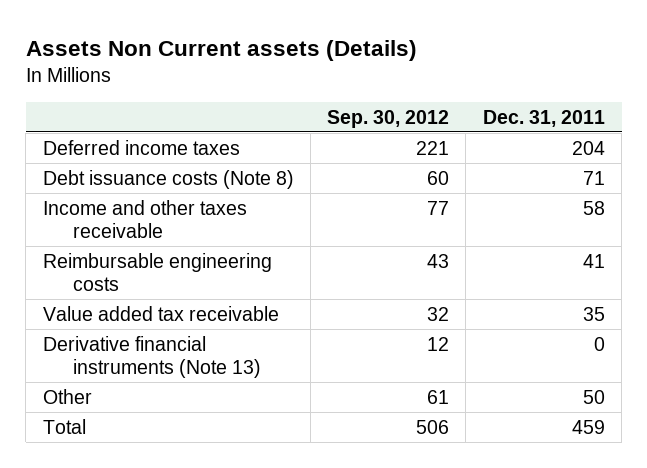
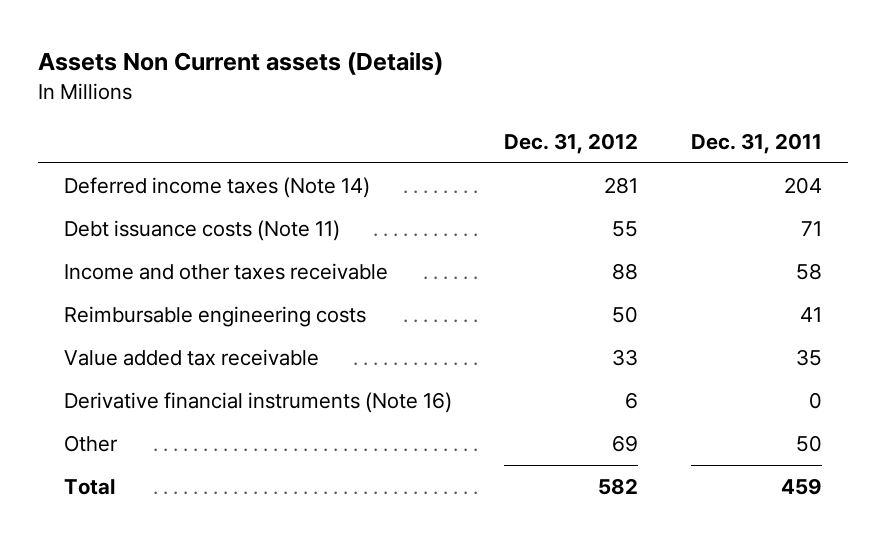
[327,109,450,128] Sep. 30, 2012 -> none
none -> [504,132,639,154] Dec. 31, 2012
[42,139,240,155] Deferred income taxes -> [63,177,370,199] Deferred income taxes (Note 14)
[42,169,294,189] Debt issuance costs (Note 8) -> [63,220,340,242] Debt issuance costs (Note 11)
[42,335,261,379] Derivative financial instruments (Note 13) -> [63,392,452,414] Derivative financial instruments (Note 16)

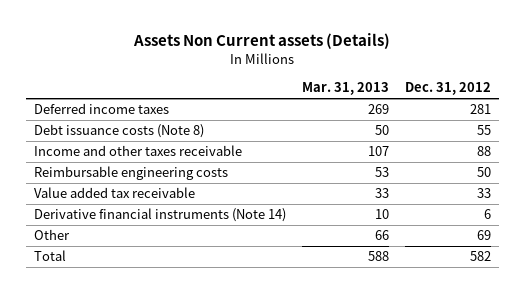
[690,132,822,154] Dec. 31, 2011 -> none
none -> [301,82,389,96] Mar. 31, 2013
[63,177,370,199] Deferred income taxes (Note 14) -> [33,103,169,115] Deferred income taxes
[63,220,340,242] Debt issuance costs (Note 11) -> [33,124,204,139] Debt issuance costs (Note 8)
[63,392,452,414] Derivative financial instruments (Note 16) -> [33,208,286,223] Derivative financial instruments (Note 14)

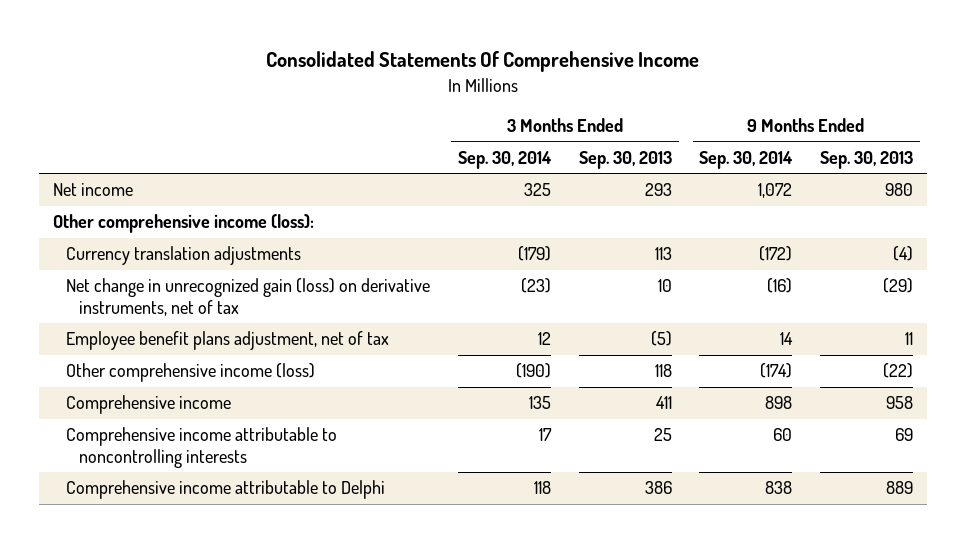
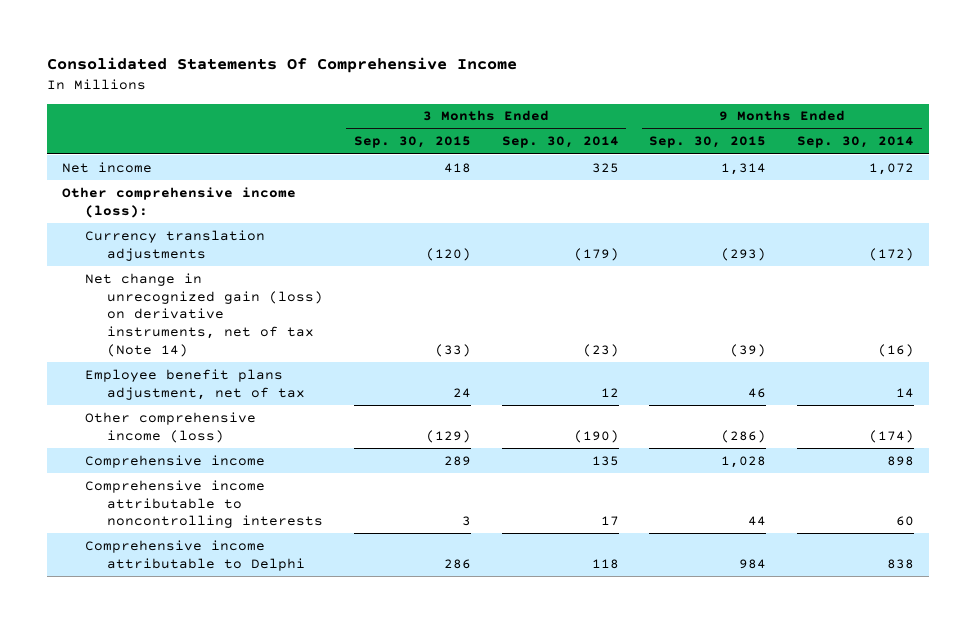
[578,150,672,169] Sep. 30, 2013 -> none
[820,150,914,169] Sep. 30, 2013 -> none
none -> [354,136,472,149] Sep. 30, 2015
none -> [649,136,767,149] Sep. 30, 2015
[66,278,431,316] Net change in unrecognized gain (loss) on derivative instruments, net of tax -> [84,272,324,357] Net change in unrecognized gain (loss) on derivative instruments, net of tax (Note 14)

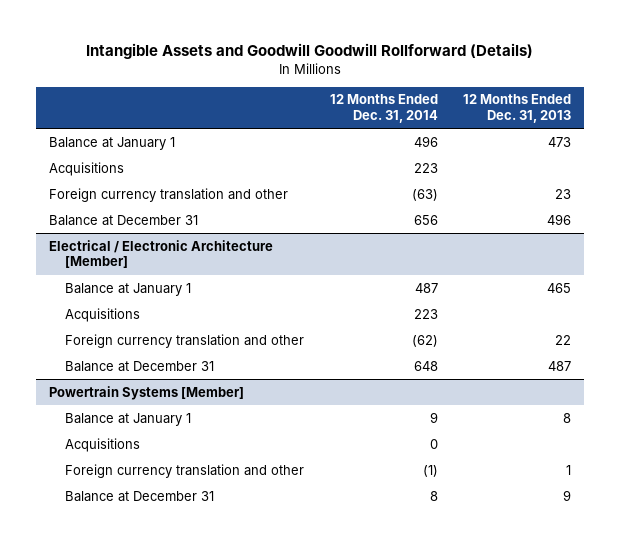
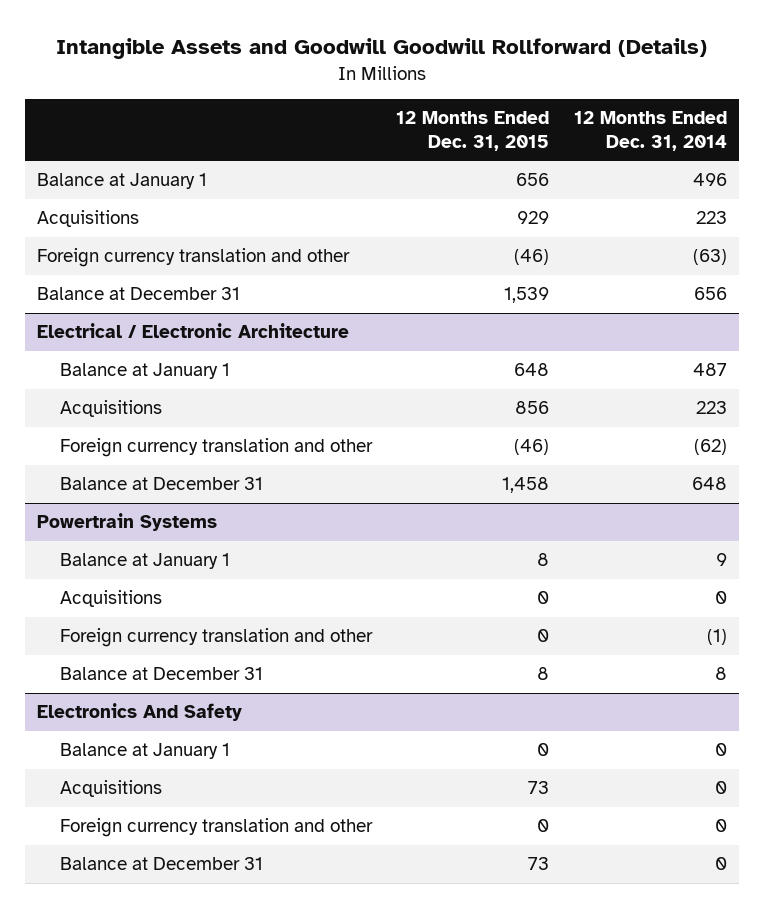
[463,94,572,123] 12 Months Ended Dec. 31, 2013 -> none
none -> [396,110,550,151] 12 Months Ended Dec. 31, 2015
[49,239,274,269] Electrical / Electronic Architecture [Member] -> [37,323,350,339] Electrical / Electronic Architecture
[49,385,245,400] Powertrain Systems [Member] -> [37,513,218,532] Powertrain Systems
none -> [37,703,243,722] Electronics And Safety
none -> [59,743,230,760] Balance at January 1
none -> [59,780,162,798] Acquisitions
none -> [59,818,373,838] Foreign currency translation and other
none -> [59,857,263,871] Balance at December 31

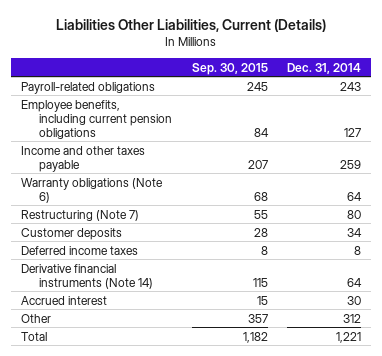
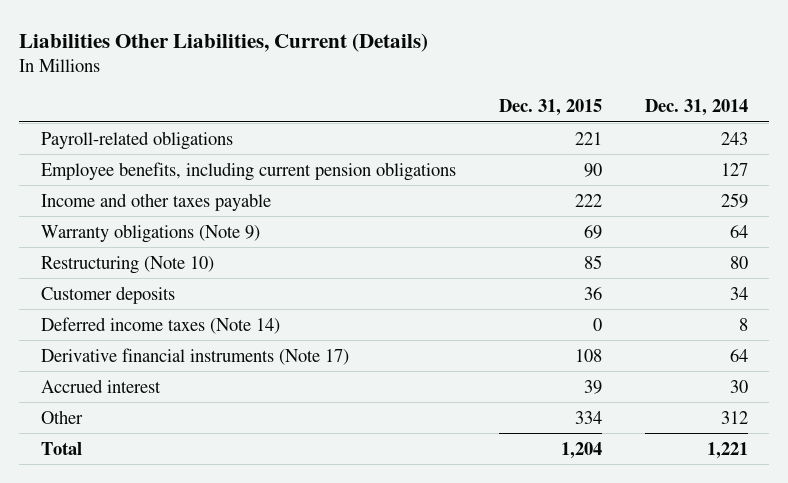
[191,62,268,75] Sep. 30, 2015 -> none
none -> [498,99,602,117] Dec. 31, 2015
[20,177,163,203] Warranty obligations (Note 6) -> [40,223,260,243] Warranty obligations (Note 9)
[20,209,139,221] Restructuring (Note 7) -> [40,255,214,274] Restructuring (Note 10)
[20,245,138,255] Deferred income taxes -> [40,316,280,334] Deferred income taxes (Note 14)
[20,263,154,289] Derivative financial instruments (Note 14) -> [40,347,349,365] Derivative financial instruments (Note 17)

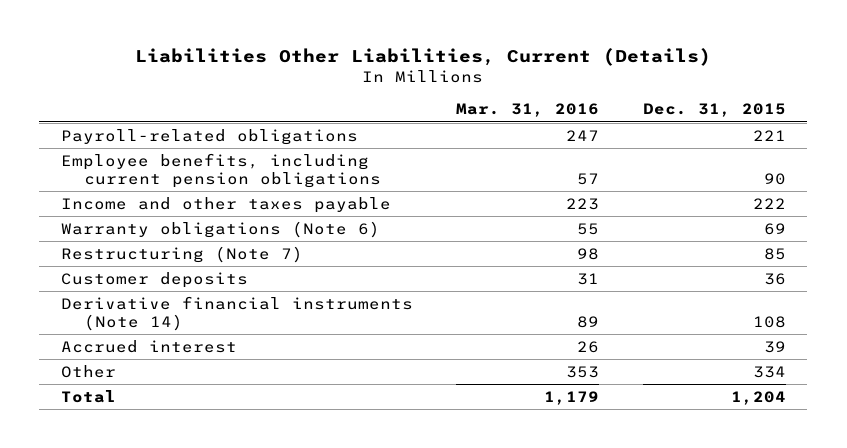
[644,99,748,117] Dec. 31, 2014 -> none
none -> [456,103,600,118] Mar. 31, 2016
[40,223,260,243] Warranty obligations (Note 9) -> [60,220,380,238] Warranty obligations (Note 6)
[40,255,214,274] Restructuring (Note 10) -> [60,245,303,263] Restructuring (Note 7)
[40,316,280,334] Deferred income taxes (Note 14) -> none
[40,347,349,365] Derivative financial instruments (Note 17) -> [60,295,413,332] Derivative financial instruments (Note 14)

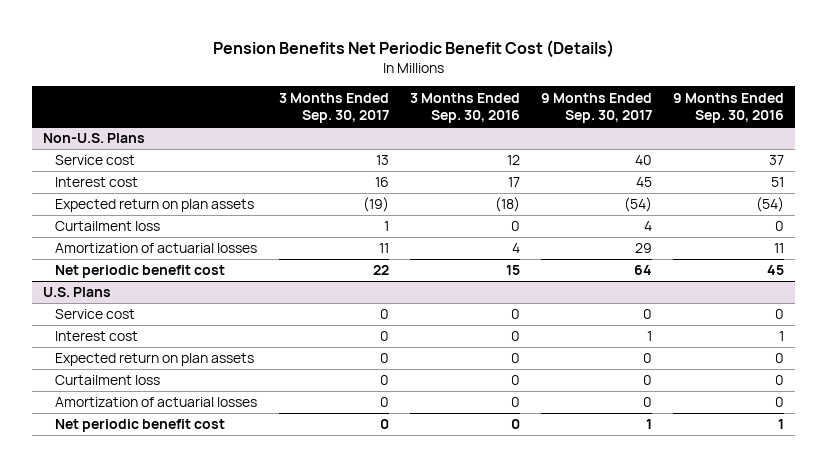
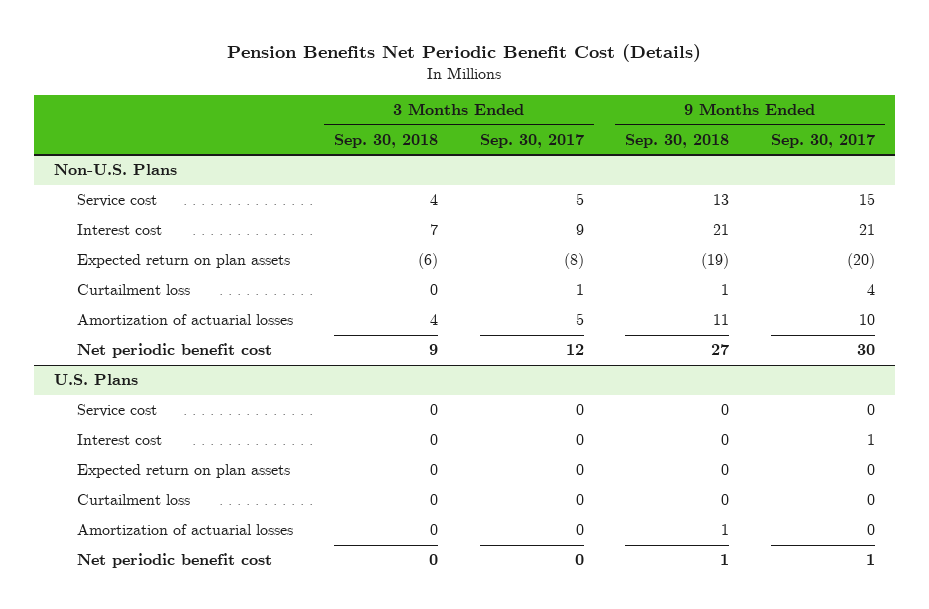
[409,92,520,124] 3 Months Ended Sep. 30, 2016 -> none
[673,92,785,124] 9 Months Ended Sep. 30, 2016 -> none
none -> [334,133,439,148] Sep. 30, 2018
none -> [625,133,730,148] Sep. 30, 2018
[375,155,389,166] 13 -> [575,193,584,206] 5
[634,155,652,166] 40 -> [858,193,875,206] 15
[374,177,389,188] 16 -> [575,224,584,236] 9
[635,177,652,188] 45 -> [858,224,875,236] 21
[362,197,389,213] (19) -> [563,253,584,270] (8)
[623,197,652,213] (54) -> [846,253,875,270] (20)
[378,243,389,254] 11 -> [575,313,584,326] 5
[634,243,652,254] 29 -> [858,314,875,326] 10
[372,265,389,276] 22 -> [565,344,584,356] 12
[633,265,652,276] 64 -> [856,344,875,356] 30

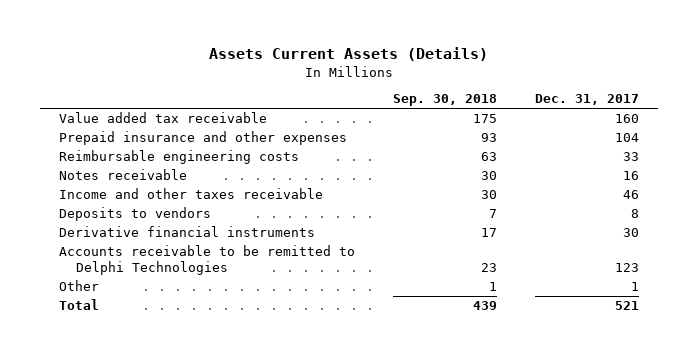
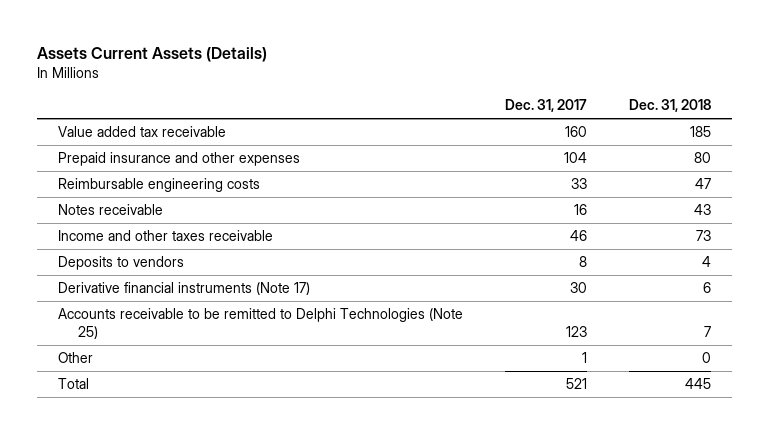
[392,94,497,107] Sep. 30, 2018 -> none
none -> [628,99,711,113] Dec. 31, 2018
[58,226,315,238] Derivative financial instruments -> [58,282,311,296] Derivative financial instruments (Note 17)
[58,245,355,275] Accounts receivable to be remitted to Delphi Technologies -> [58,308,464,340] Accounts receivable to be remitted to Delphi Technologies (Note 25)

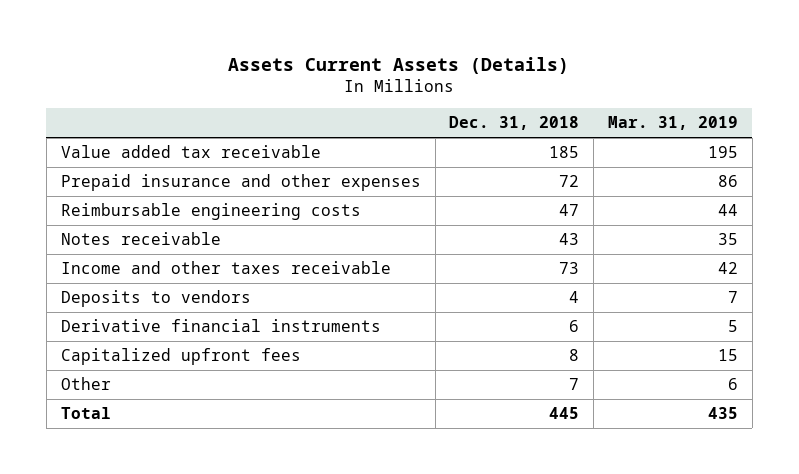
[504,99,587,113] Dec. 31, 2017 -> none
none -> [608,116,739,131] Mar. 31, 2019
[693,152,711,164] 80 -> [559,175,580,188] 72
[58,308,464,340] Accounts receivable to be remitted to Delphi Technologies (Note 25) -> none
[58,282,311,296] Derivative financial instruments (Note 17) -> [60,319,381,333] Derivative financial instruments
none -> [60,348,301,366] Capitalized upfront fees
[701,352,711,364] 0 -> [569,378,580,391] 7

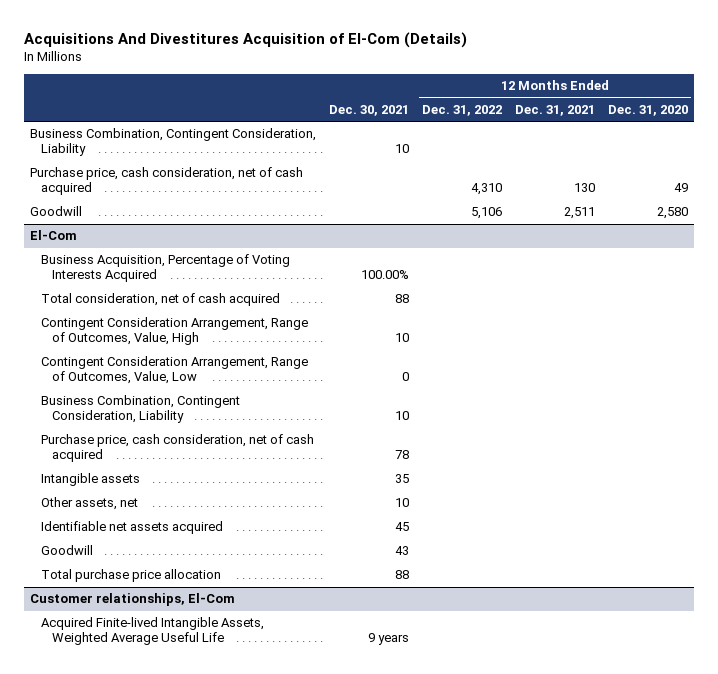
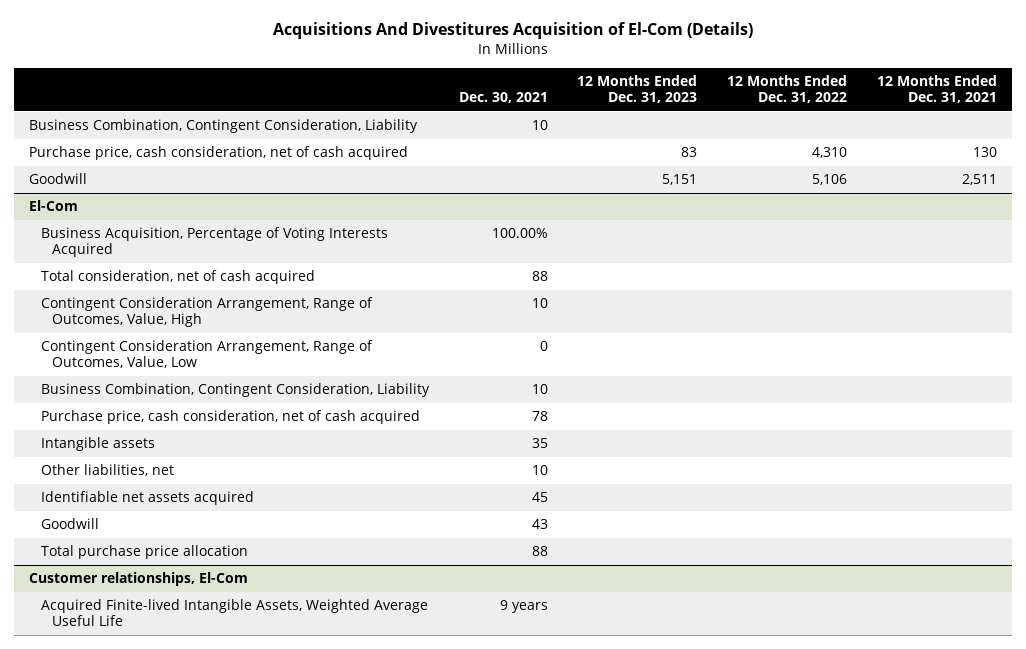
[608,104,689,116] Dec. 31, 2020 -> none
none -> [577,74,698,104] 12 Months Ended Dec. 31, 2023
[41,497,139,511] Other assets, net -> [40,464,174,477] Other liabilities, net

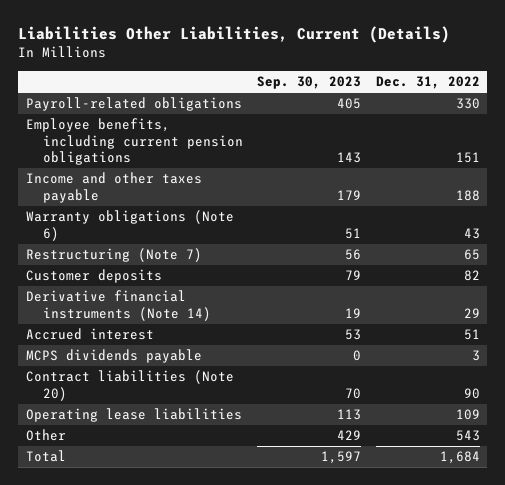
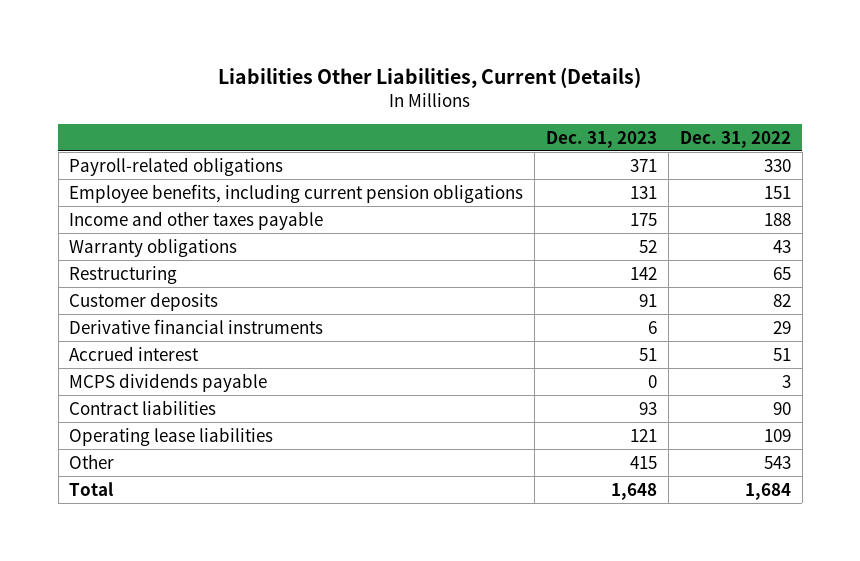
[257,76,362,90] Sep. 30, 2023 -> none
none -> [546,130,658,148] Dec. 31, 2023
[25,210,234,241] Warranty obligations (Note 6) -> [69,237,238,257] Warranty obligations
[25,248,202,263] Restructuring (Note 7) -> [69,265,178,284] Restructuring
[25,290,212,321] Derivative financial instruments (Note 14) -> [69,318,324,334] Derivative financial instruments
[25,370,234,401] Contract liabilities (Note 20) -> [69,399,217,415] Contract liabilities

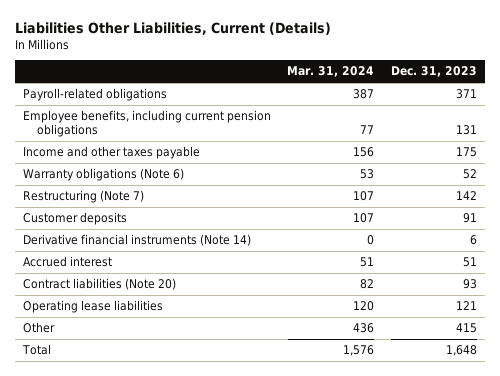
[679,130,791,148] Dec. 31, 2022 -> none
none -> [287,66,375,78] Mar. 31, 2024
[69,237,238,257] Warranty obligations -> [23,168,185,182] Warranty obligations (Note 6)
[69,265,178,284] Restructuring -> [23,190,145,204] Restructuring (Note 7)
[69,318,324,334] Derivative financial instruments -> [23,234,252,247] Derivative financial instruments (Note 14)
[69,372,268,392] MCPS dividends payable -> none
[69,399,217,415] Contract liabilities -> [23,278,177,291] Contract liabilities (Note 20)

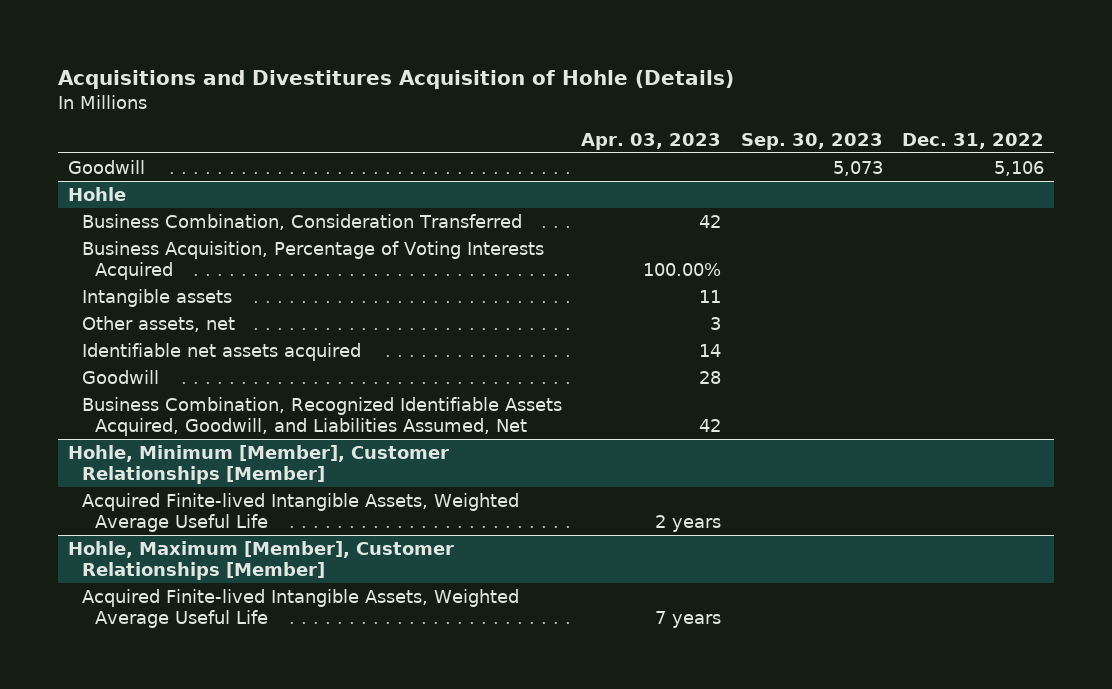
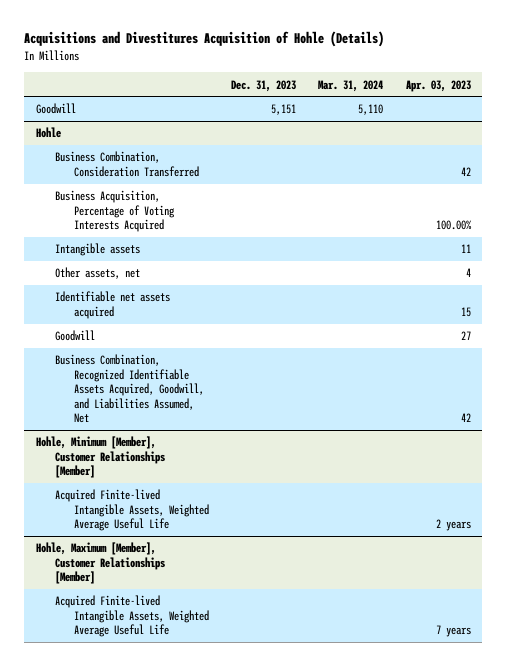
[740,132,883,150] Sep. 30, 2023 -> none
[902,132,1045,149] Dec. 31, 2022 -> none
none -> [230,79,296,92] Dec. 31, 2023
none -> [318,79,384,92] Mar. 31, 2024
[710,316,722,330] 3 -> [465,268,471,278] 4
[699,343,722,357] 14 -> [460,306,471,317] 15
[699,370,722,384] 28 -> [460,331,471,341] 27

